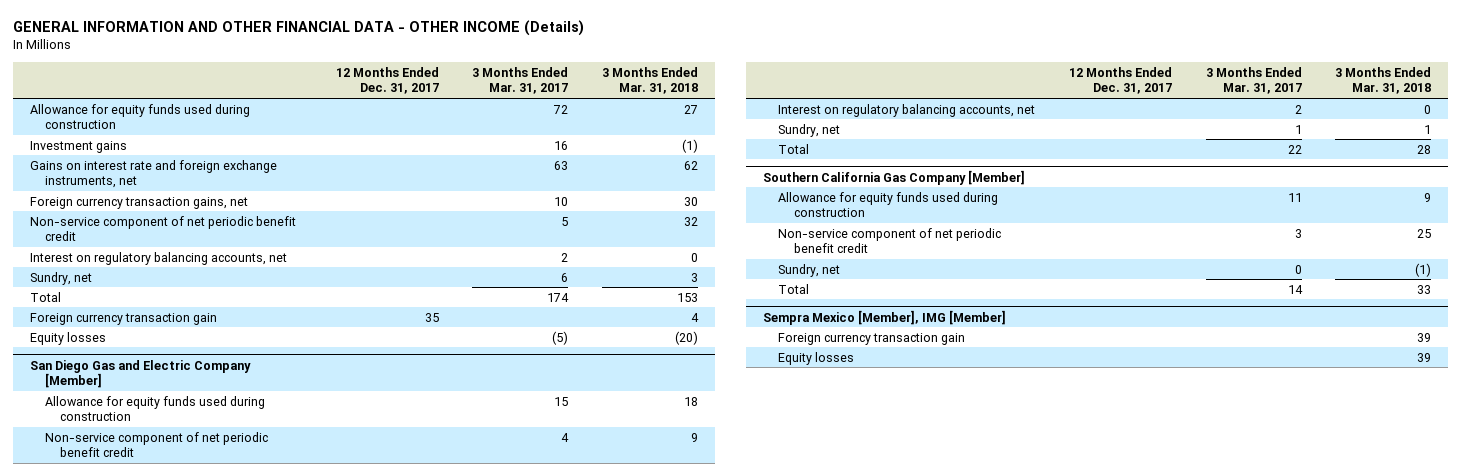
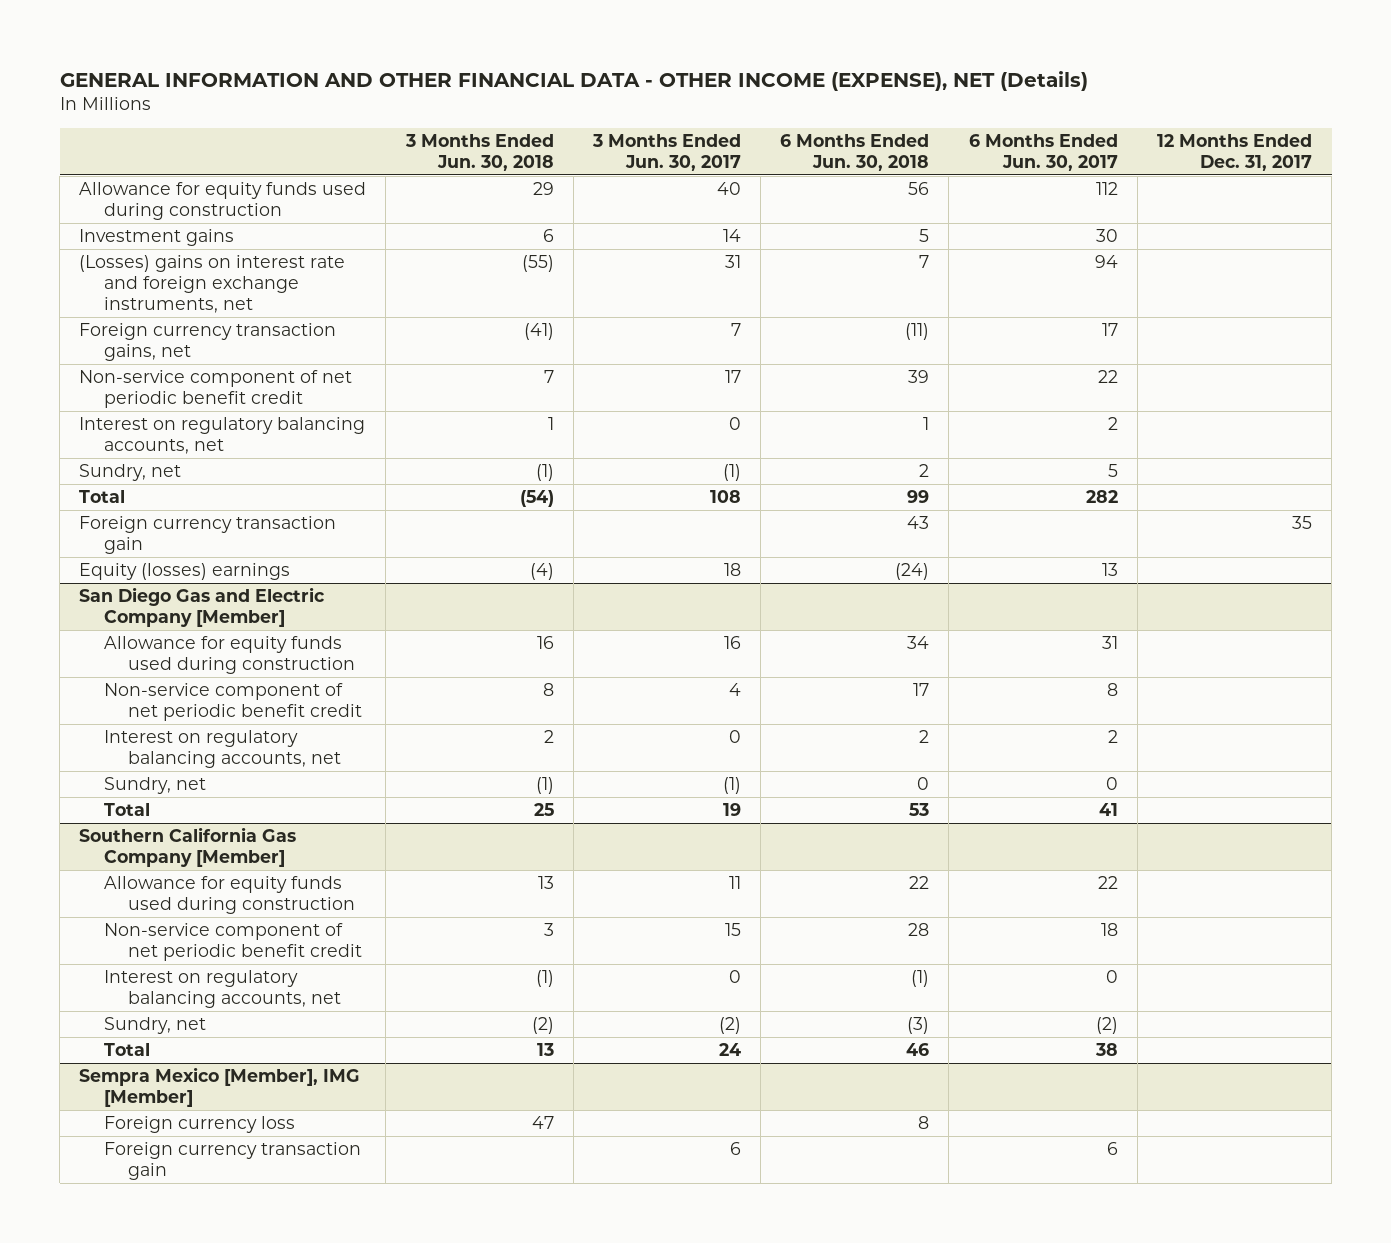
[12,20,584,37] GENERAL INFORMATION AND OTHER FINANCIAL DATA - OTHER INCOME (Details) -> [59,70,1088,91] GENERAL INFORMATION AND OTHER FINANCIAL DATA - OTHER INCOME (EXPENSE), NET (Details)
[472,66,569,95] 3 Months Ended Mar. 31, 2017 -> none
[601,66,698,95] 3 Months Ended Mar. 31, 2018 -> none
none -> [404,133,554,171] 3 Months Ended Jun. 30, 2018
none -> [591,133,741,171] 3 Months Ended Jun. 30, 2017
none -> [780,133,930,171] 6 Months Ended Jun. 30, 2018
none -> [968,133,1118,171] 6 Months Ended Jun. 30, 2017
[29,159,277,189] Gains on interest rate and foreign exchange instruments, net -> [79,255,346,313] (Losses) gains on interest rate and foreign exchange instruments, net
[29,331,106,345] Equity losses -> [79,563,291,581] Equity (losses) earnings
none -> [103,970,341,1009] Interest on regulatory balancing accounts, net
none -> [103,1116,295,1134] Foreign currency loss
[778,351,855,365] Equity losses -> none

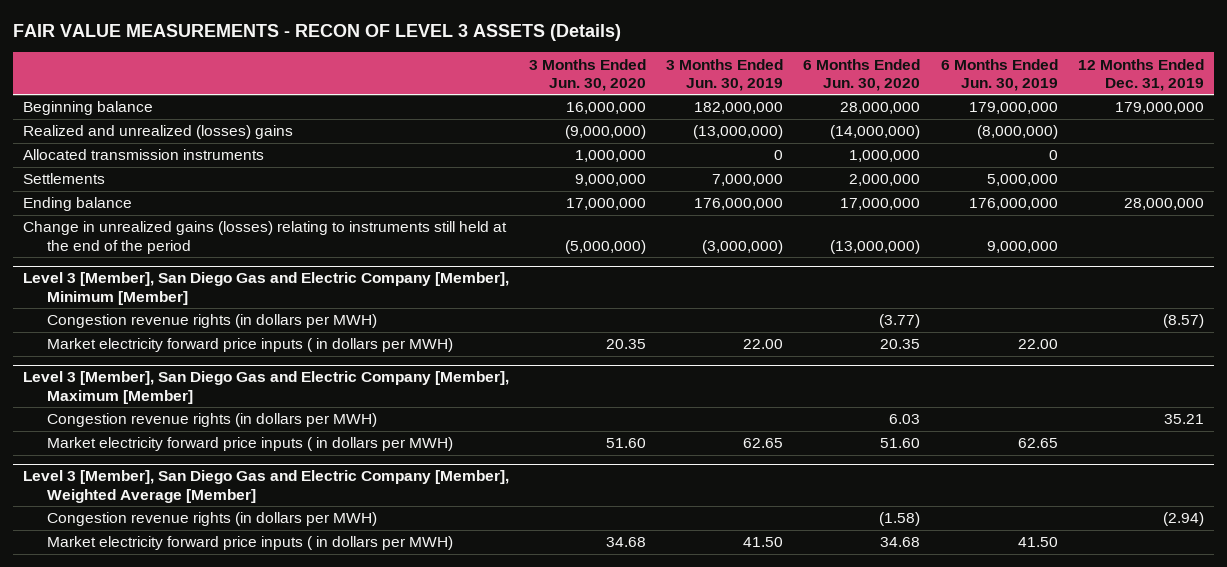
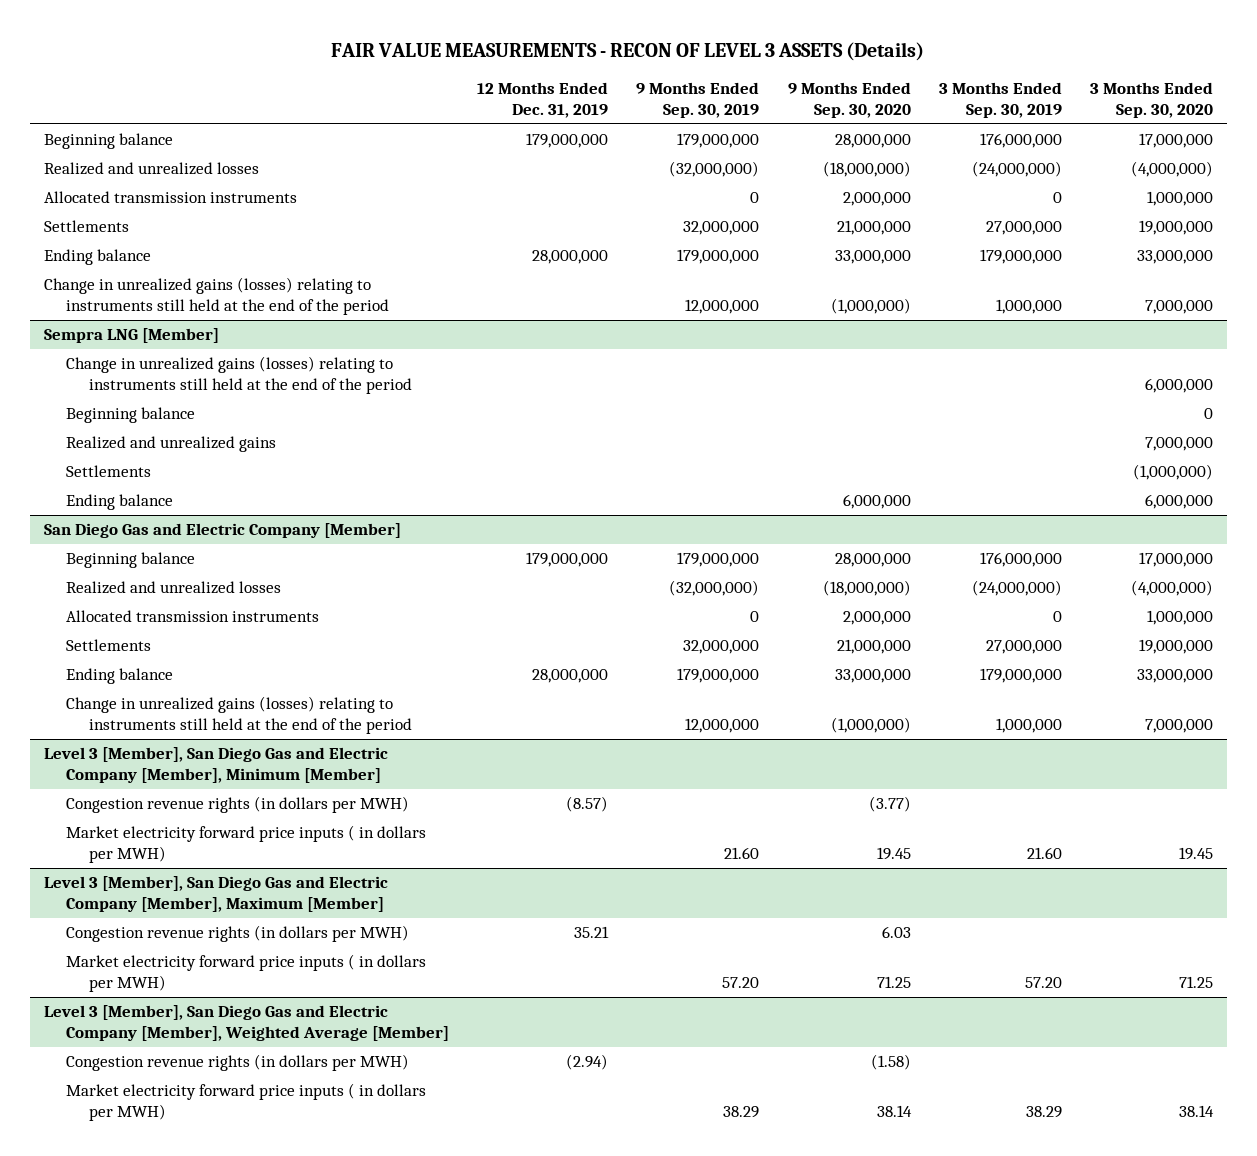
[528,58,646,91] 3 Months Ended Jun. 30, 2020 -> none
[666,58,784,91] 3 Months Ended Jun. 30, 2019 -> none
[803,58,921,91] 6 Months Ended Jun. 30, 2020 -> none
[940,58,1058,91] 6 Months Ended Jun. 30, 2019 -> none
none -> [636,82,760,119] 9 Months Ended Sep. 30, 2019
none -> [787,82,911,119] 9 Months Ended Sep. 30, 2020
none -> [938,82,1062,119] 3 Months Ended Sep. 30, 2019
none -> [1089,82,1213,119] 3 Months Ended Sep. 30, 2020
[22,125,293,140] Realized and unrealized (losses) gains -> [43,162,259,176] Realized and unrealized losses
none -> [43,328,219,344] Sempra LNG [Member]
none -> [66,356,412,395] Change in unrealized gains (losses) relating to instruments still held at the end of the period
none -> [66,407,196,424] Beginning balance
none -> [66,436,277,453] Realized and unrealized gains
none -> [66,465,152,478] Settlements
none -> [66,494,174,511] Ending balance
none -> [43,523,401,539] San Diego Gas and Electric Company [Member]
none -> [66,552,196,569] Beginning balance
none -> [66,581,282,595] Realized and unrealized losses
none -> [66,610,320,623] Allocated transmission instruments
none -> [66,639,152,652] Settlements
none -> [66,668,174,685] Ending balance
none -> [66,696,412,735] Change in unrealized gains (losses) relating to instruments still held at the end of the period

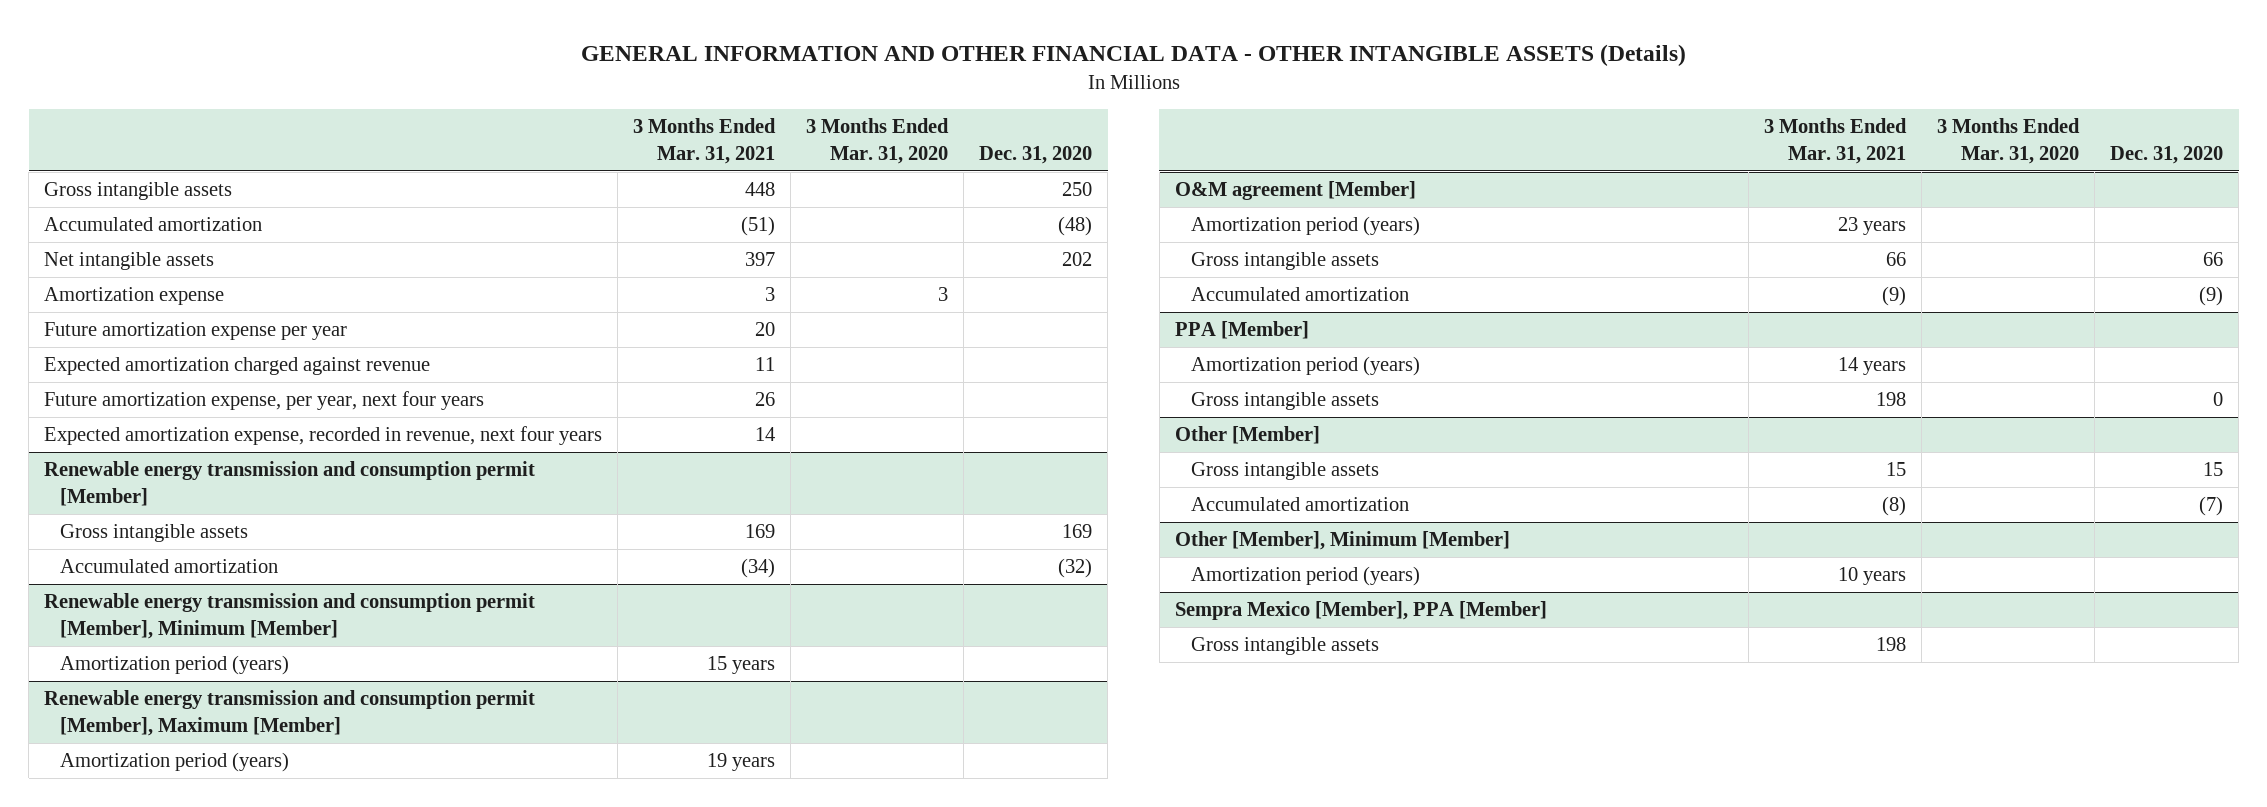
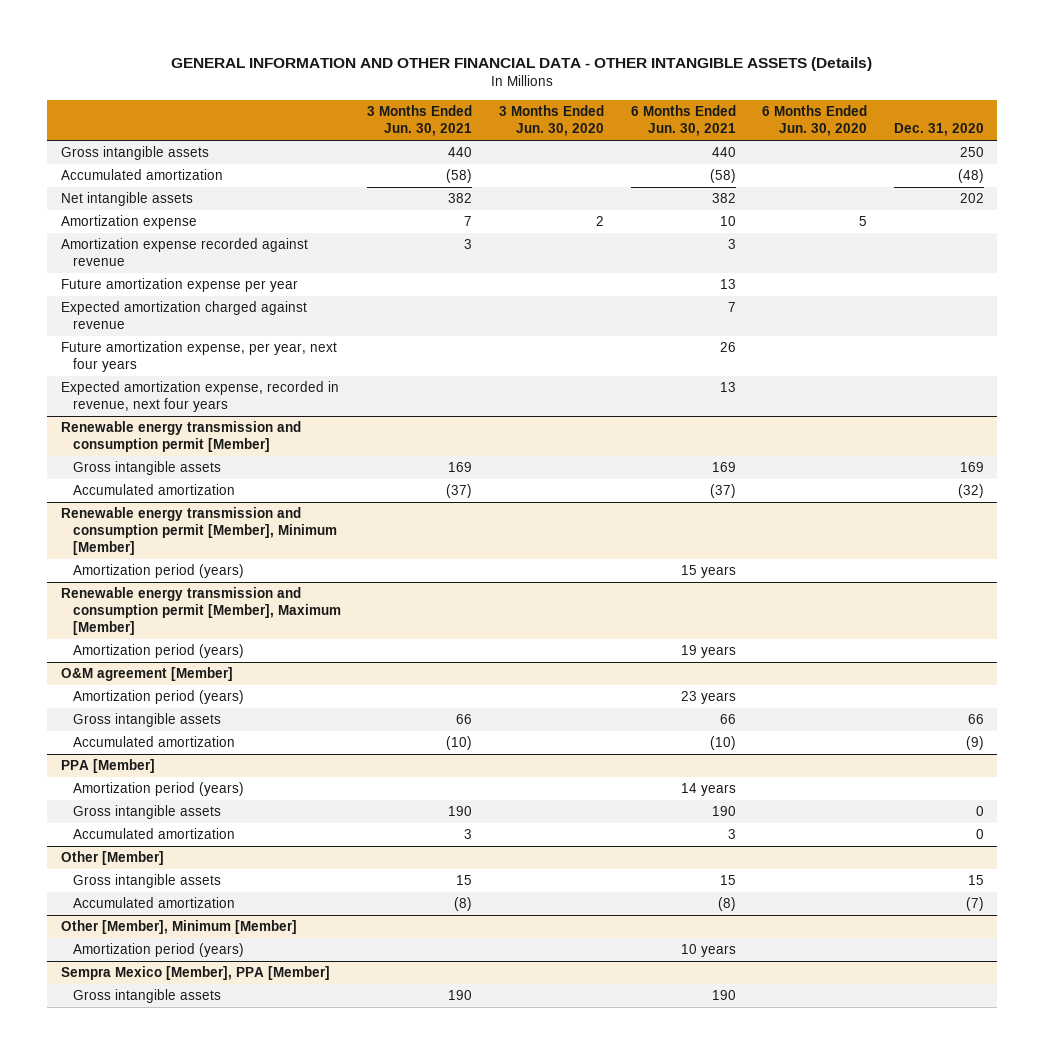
[633,118,777,164] 3 Months Ended Mar. 31, 2021 -> none
[806,118,950,164] 3 Months Ended Mar. 31, 2020 -> none
none -> [367,105,473,137] 3 Months Ended Jun. 30, 2021
none -> [498,105,604,137] 3 Months Ended Jun. 30, 2020
none -> [630,105,736,137] 6 Months Ended Jun. 30, 2021
none -> [762,105,868,137] 6 Months Ended Jun. 30, 2020
none -> [60,238,308,267] Amortization expense recorded against revenue
none -> [72,828,235,840] Accumulated amortization

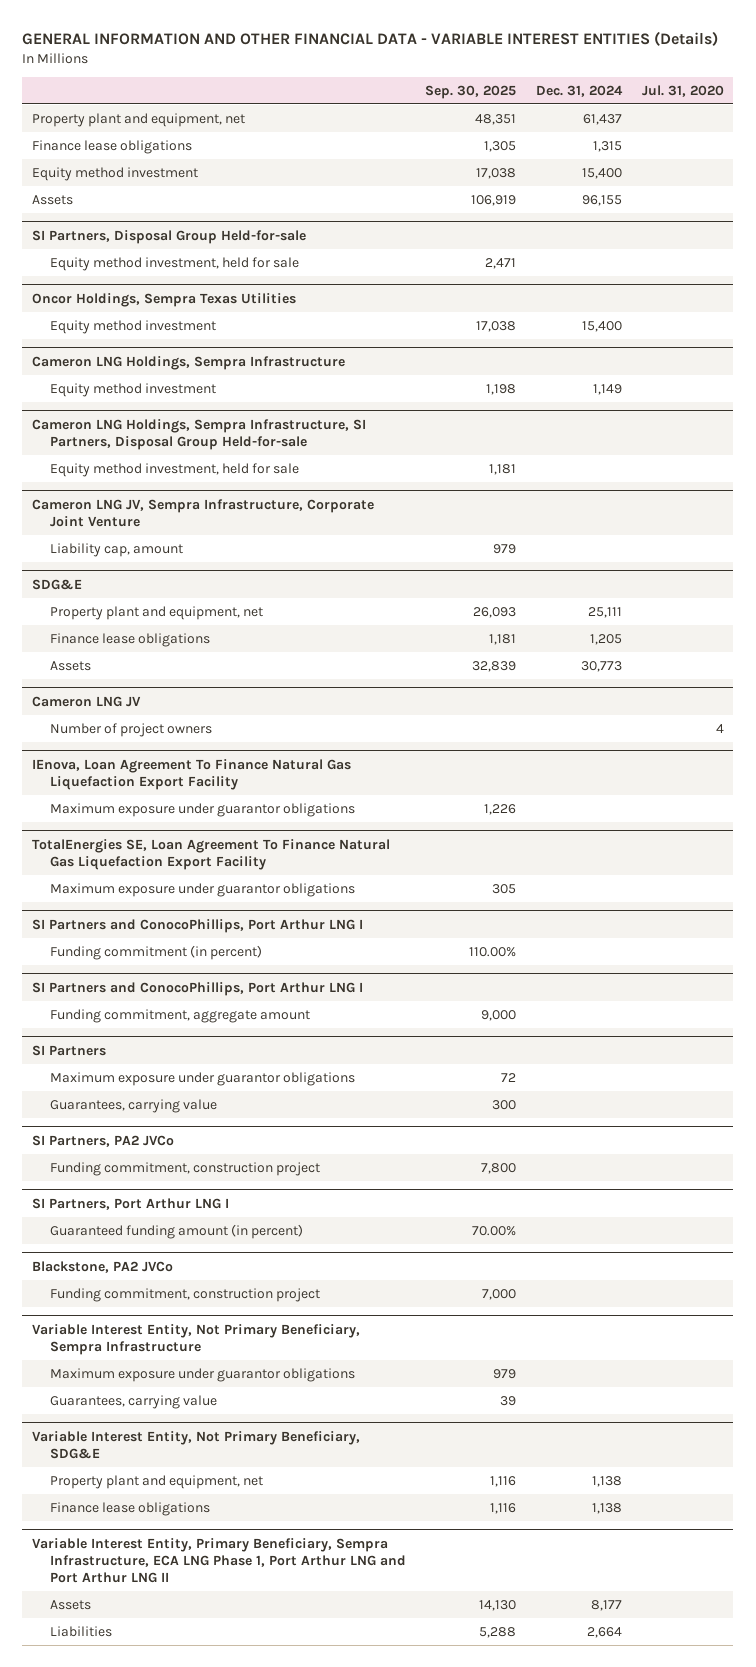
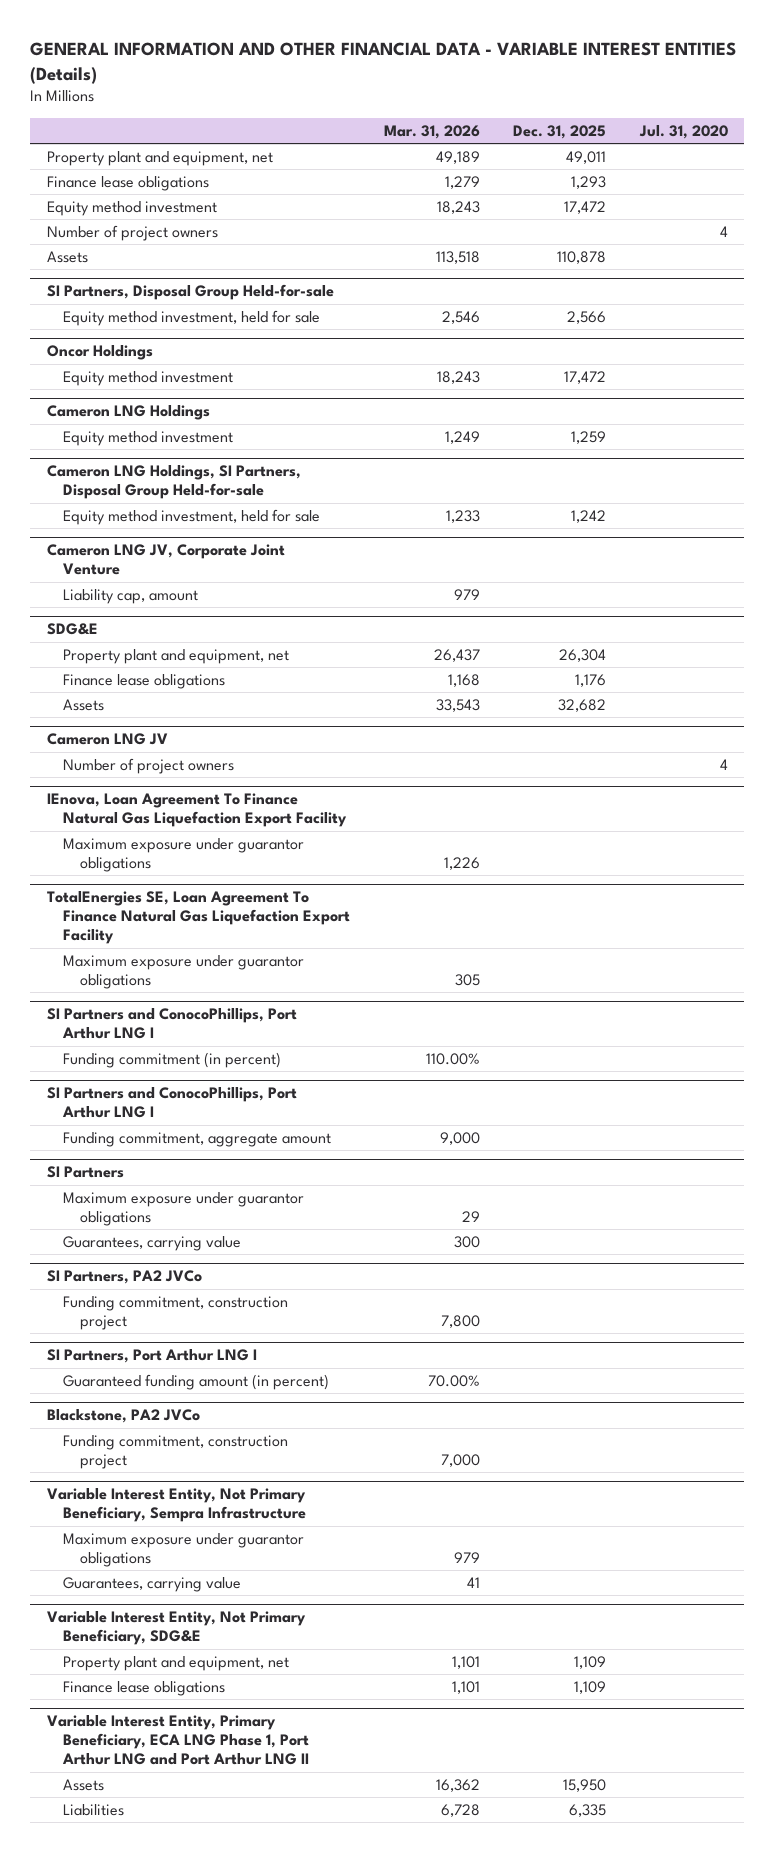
[425,84,517,99] Sep. 30, 2025 -> none
[535,84,623,97] Dec. 31, 2024 -> none
none -> [383,124,480,139] Mar. 31, 2026
none -> [513,124,607,139] Dec. 31, 2025
none -> [46,225,218,242] Number of project owners
[32,292,297,307] Oncor Holdings, Sempra Texas Utilities -> [46,345,153,361] Oncor Holdings
[32,355,346,370] Cameron LNG Holdings, Sempra Infrastructure -> [46,405,210,421] Cameron LNG Holdings
[32,418,367,450] Cameron LNG Holdings, Sempra Infrastructure, SI Partners, Disposal Group Held-for-sale -> [46,465,301,500] Cameron LNG Holdings, SI Partners, Disposal Group Held-for-sale
[32,498,375,527] Cameron LNG JV, Sempra Infrastructure, Corporate Joint Venture -> [46,544,285,576] Cameron LNG JV, Corporate Joint Venture
[32,1537,406,1584] Variable Interest Entity, Primary Beneficiary, Sempra Infrastructure, ECA LNG Phase 1, Port Arthur LNG and Port Arthur LNG II -> [46,1715,310,1766] Variable Interest Entity, Primary Beneficiary, ECA LNG Phase 1, Port Arthur LNG and Port Arthur LNG II

